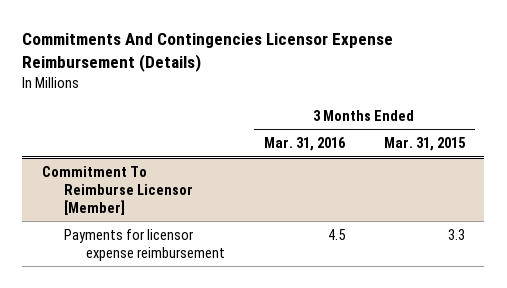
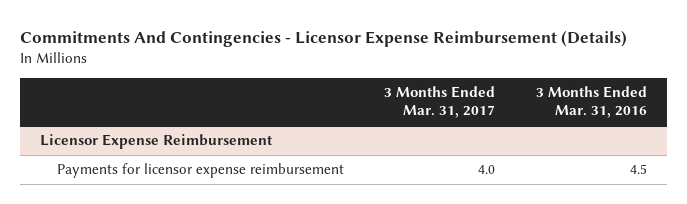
[22,33,394,72] Commitments And Contingencies Licensor Expense Reimbursement (Details) -> [20,30,628,48] Commitments And Contingencies - Licensor Expense Reimbursement (Details)
[383,137,466,152] Mar. 31, 2015 -> none
none -> [384,86,496,119] 3 Months Ended Mar. 31, 2017
[41,165,193,215] Commitment To Reimburse Licensor [Member] -> [40,134,274,150] Licensor Expense Reimbursement

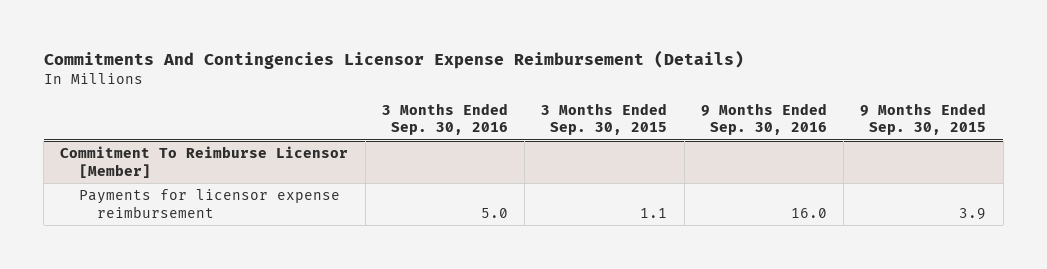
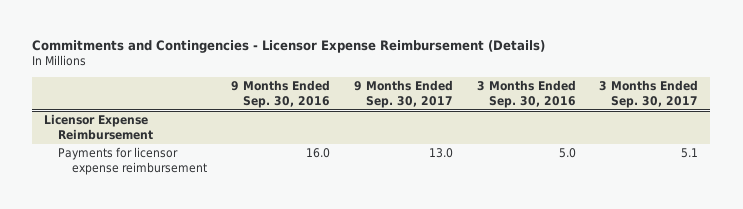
[43,49,744,69] Commitments And Contingencies Licensor Expense Reimbursement (Details) -> [32,39,546,53] Commitments and Contingencies - Licensor Expense Reimbursement (Details)
[541,102,668,135] 3 Months Ended Sep. 30, 2015 -> none
[860,102,987,135] 9 Months Ended Sep. 30, 2015 -> none
none -> [353,80,453,108] 9 Months Ended Sep. 30, 2017
none -> [599,80,699,108] 3 Months Ended Sep. 30, 2017
[60,146,349,178] Commitment To Reimburse Licensor [Member] -> [44,114,153,141] Licensor Expense Reimbursement

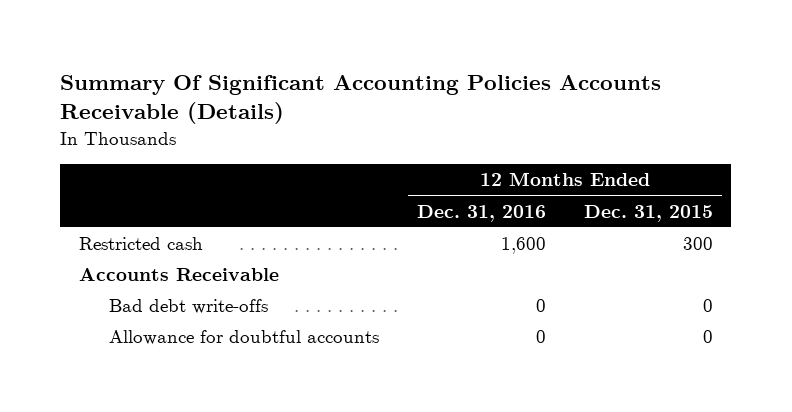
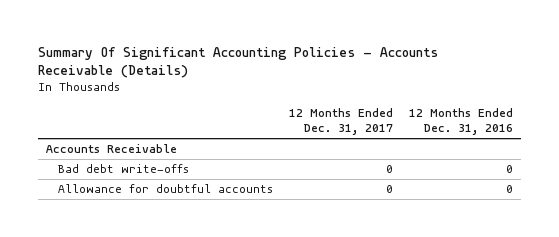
[60,74,662,125] Summary Of Significant Accounting Policies Accounts Receivable (Details) -> [38,46,439,79] Summary Of Significant Accounting Policies - Accounts Receivable (Details)
[583,204,713,222] Dec. 31, 2015 -> none
none -> [288,108,393,136] 12 Months Ended Dec. 31, 2017
[79,237,204,251] Restricted cash -> none

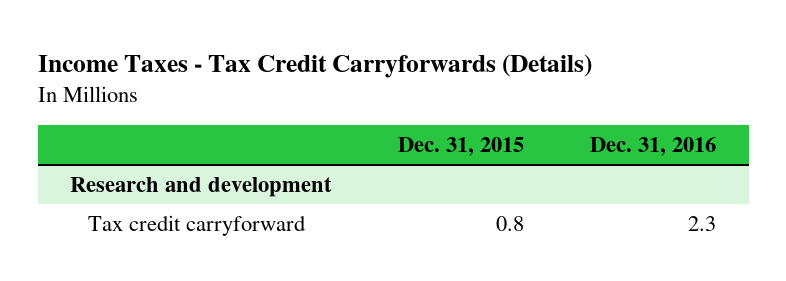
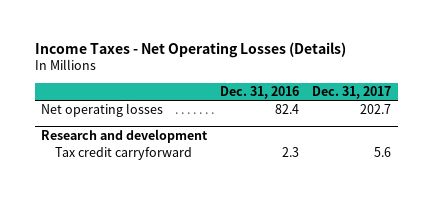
[37,54,592,79] Income Taxes - Tax Credit Carryforwards (Details) -> [34,41,346,58] Income Taxes - Net Operating Losses (Details)
[398,136,525,156] Dec. 31, 2015 -> none
none -> [312,85,392,99] Dec. 31, 2017
none -> [41,103,164,118] Net operating losses

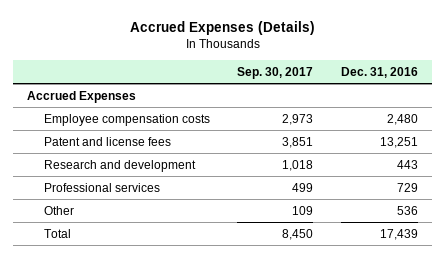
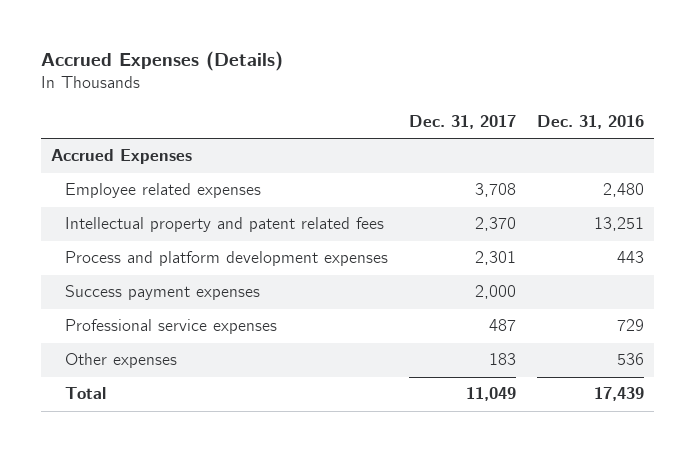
[237,66,314,79] Sep. 30, 2017 -> none
none -> [408,115,516,130] Dec. 31, 2017
[43,113,210,126] Employee compensation costs -> [64,183,261,199] Employee related expenses
[43,136,171,146] Patent and license fees -> [64,217,384,233] Intellectual property and patent related fees
[43,159,196,172] Research and development -> [64,251,388,267] Process and platform development expenses
none -> [64,285,260,301] Success payment expenses
[43,182,160,192] Professional services -> [64,319,277,335] Professional service expenses
[43,205,74,215] Other -> [64,353,177,369] Other expenses

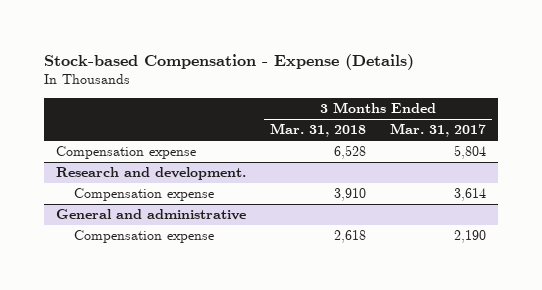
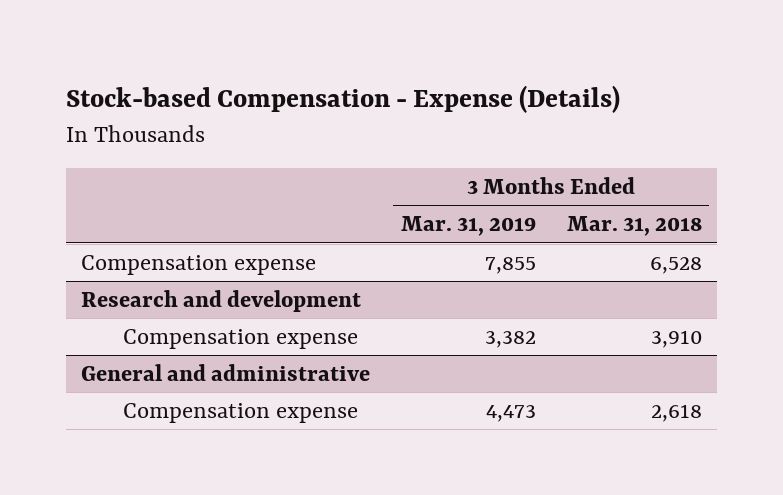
[390,123,487,138] Mar. 31, 2017 -> none
none -> [401,216,537,237] Mar. 31, 2019
[56,167,247,181] Research and development. -> [81,290,362,313] Research and development

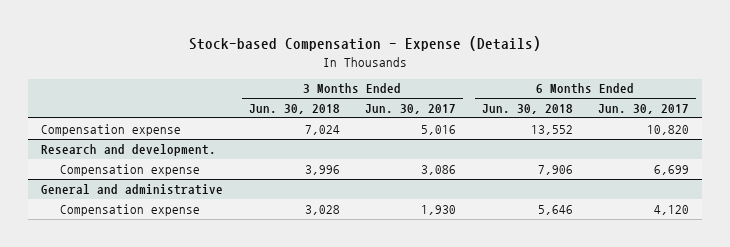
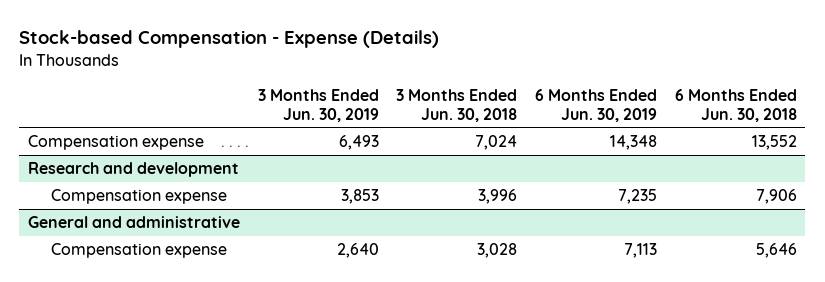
[365,104,457,115] Jun. 30, 2017 -> none
[598,104,690,115] Jun. 30, 2017 -> none
none -> [257,89,379,122] 3 Months Ended Jun. 30, 2019
none -> [535,89,658,122] 6 Months Ended Jun. 30, 2019
[41,143,217,156] Research and development. -> [28,162,240,178] Research and development

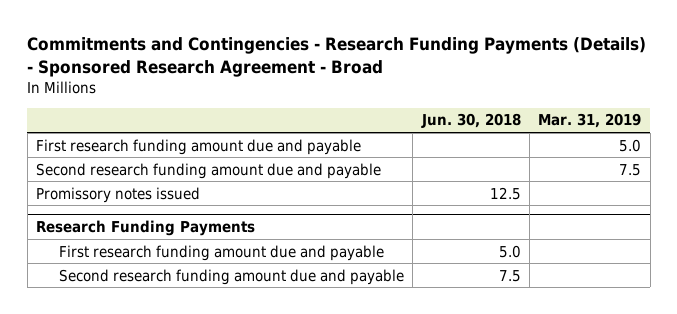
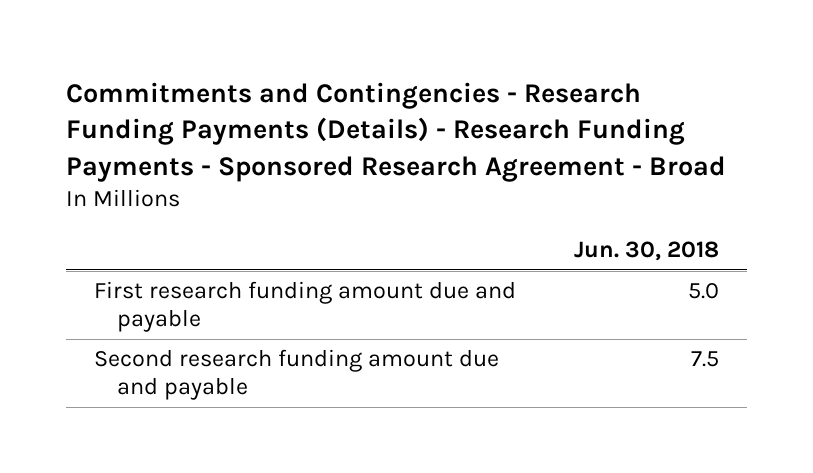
[27,36,647,77] Commitments and Contingencies - Research Funding Payments (Details) - Sponsored Research Agreement - Broad -> [65,81,726,182] Commitments and Contingencies - Research Funding Payments (Details) - Research Funding Payments - Sponsored Research Agreement - Broad
[538,113,642,129] Mar. 31, 2019 -> none
[35,138,361,155] First research funding amount due and payable -> none
[35,162,381,179] Second research funding amount due and payable -> none
[35,186,200,203] Promissory notes issued -> none
[35,219,255,236] Research Funding Payments -> none

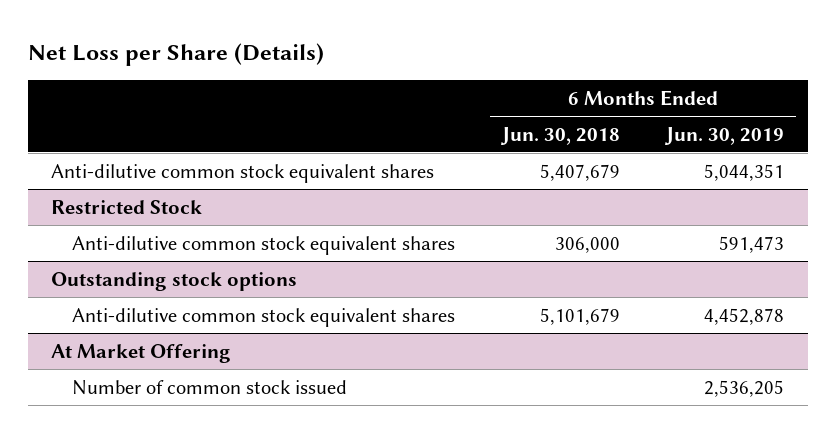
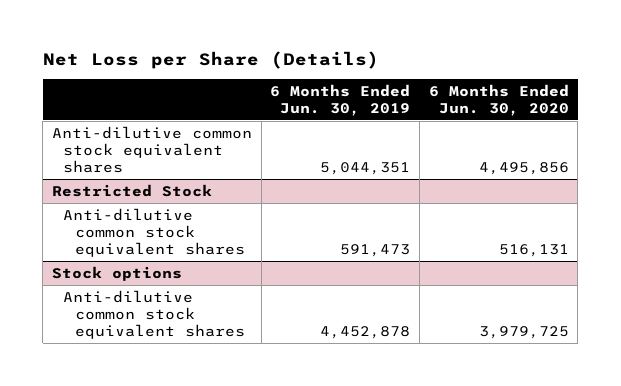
[499,126,620,145] Jun. 30, 2018 -> none
none -> [428,83,569,116] 6 Months Ended Jun. 30, 2020
[51,271,298,291] Outstanding stock options -> [51,265,182,281] Stock options
[51,343,232,363] At Market Offering -> none
[71,379,347,395] Number of common stock issued -> none

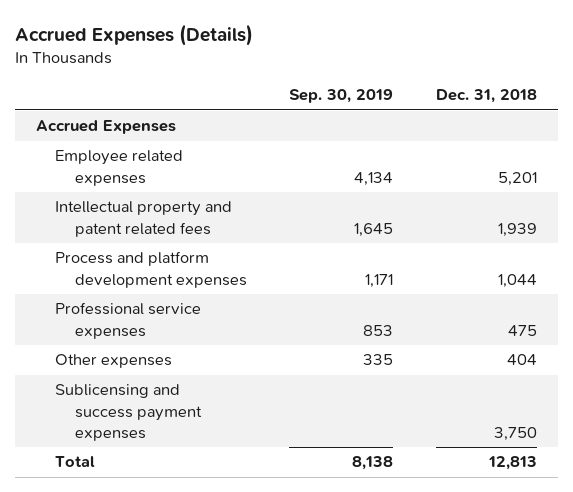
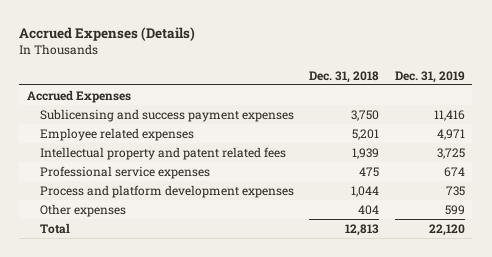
[289,89,394,104] Sep. 30, 2019 -> none
none -> [394,70,465,83] Dec. 31, 2019
[55,384,202,442] Sublicensing and success payment expenses -> [39,108,294,122] Sublicensing and success payment expenses
[55,251,247,288] Process and platform development expenses -> [39,184,294,198] Process and platform development expenses

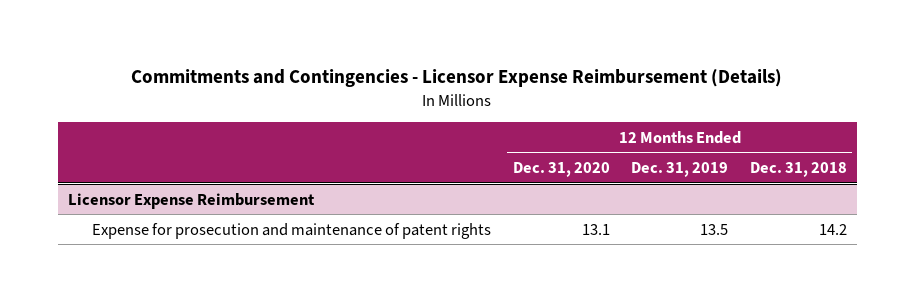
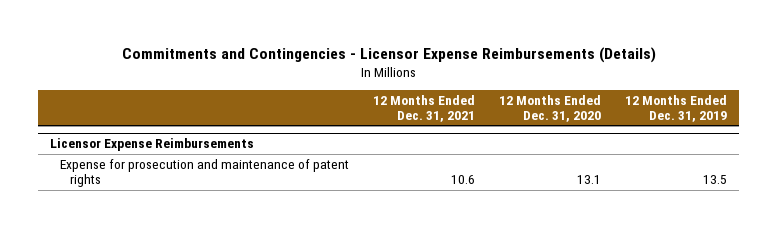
[131,69,783,88] Commitments and Contingencies - Licensor Expense Reimbursement (Details) -> [121,46,656,63] Commitments and Contingencies - Licensor Expense Reimbursements (Details)
[749,162,847,178] Dec. 31, 2018 -> none
none -> [373,94,476,123] 12 Months Ended Dec. 31, 2021
[68,192,316,209] Licensor Expense Reimbursement -> [49,138,254,152] Licensor Expense Reimbursements

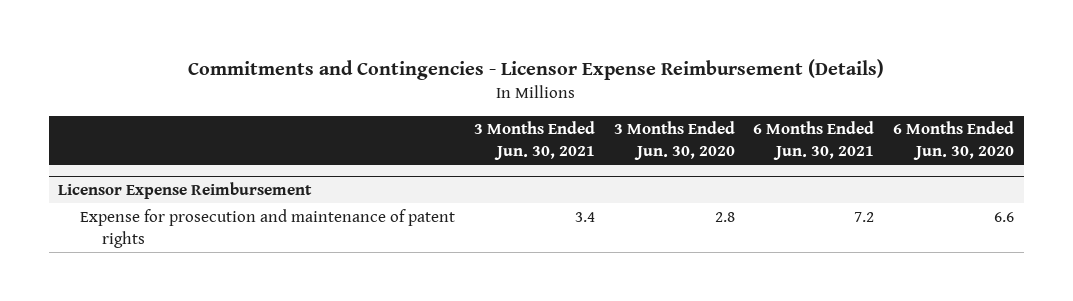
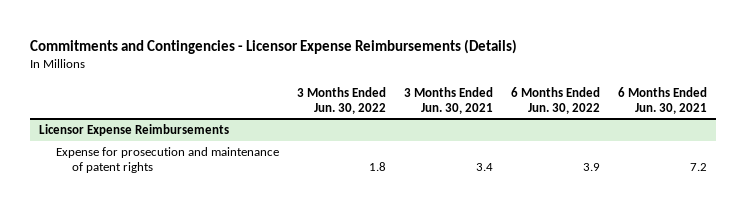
[188,59,885,81] Commitments and Contingencies - Licensor Expense Reimbursement (Details) -> [30,38,518,54] Commitments and Contingencies - Licensor Expense Reimbursements (Details)
[613,121,735,161] 3 Months Ended Jun. 30, 2020 -> none
[893,121,1015,161] 6 Months Ended Jun. 30, 2020 -> none
none -> [296,86,386,114] 3 Months Ended Jun. 30, 2022
none -> [511,86,601,114] 6 Months Ended Jun. 30, 2022
[58,181,313,199] Licensor Expense Reimbursement -> [39,124,230,137] Licensor Expense Reimbursements

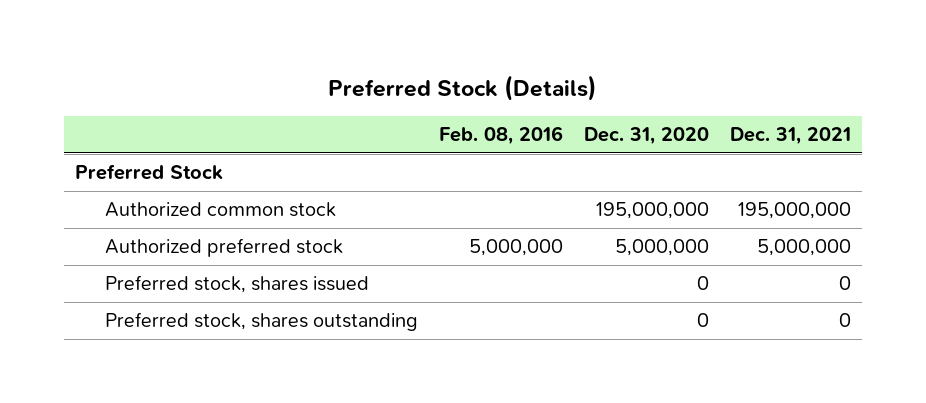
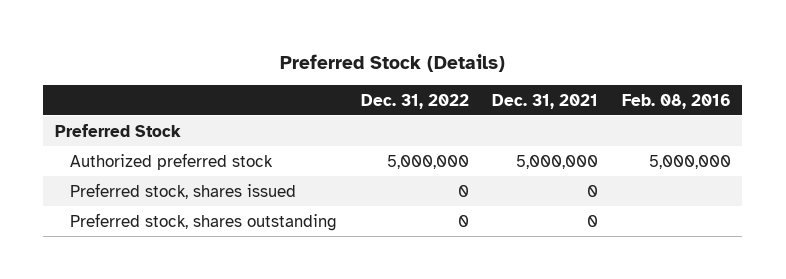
[584,127,710,146] Dec. 31, 2020 -> none
none -> [360,93,469,109] Dec. 31, 2022
[105,202,337,218] Authorized common stock -> none

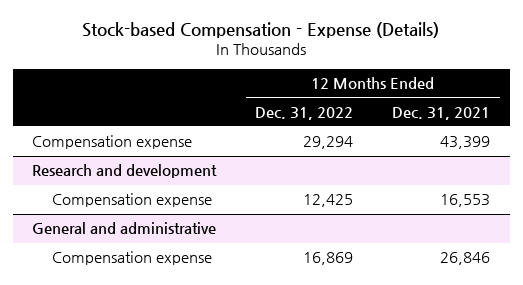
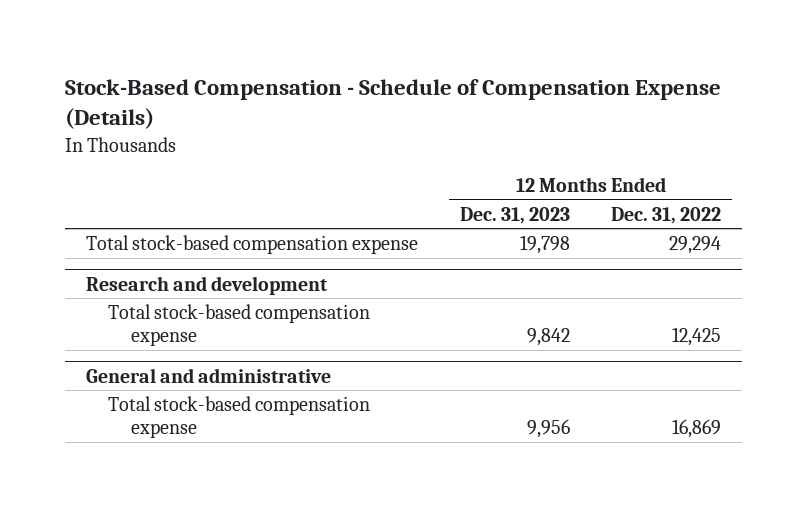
[82,22,440,39] Stock-based Compensation - Expense (Details) -> [64,78,721,130] Stock-Based Compensation - Schedule of Compensation Expense (Details)
[392,106,491,120] Dec. 31, 2021 -> none
none -> [459,206,570,224] Dec. 31, 2023
[32,135,193,150] Compensation expense -> [85,234,418,254] Total stock-based compensation expense
[51,193,212,208] Compensation expense -> [108,303,371,347] Total stock-based compensation expense
[51,251,212,266] Compensation expense -> [108,395,371,439] Total stock-based compensation expense

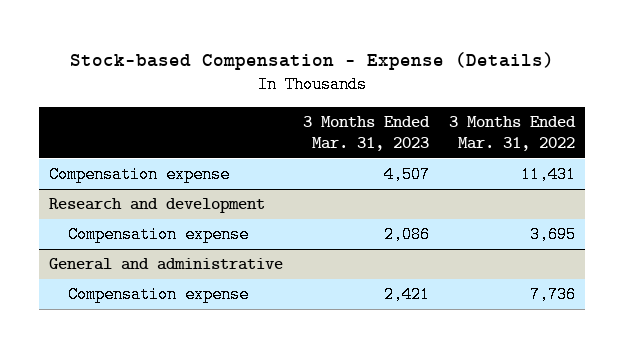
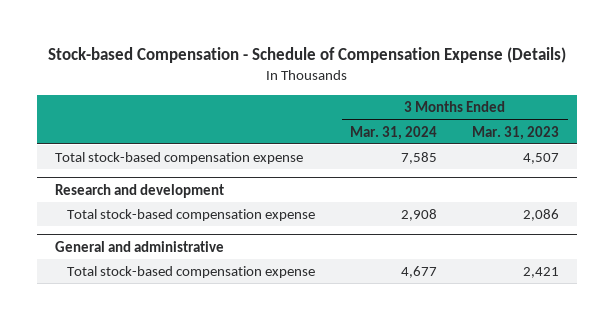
[70,52,555,71] Stock-based Compensation - Expense (Details) -> [47,47,566,64] Stock-based Compensation - Schedule of Compensation Expense (Details)
[449,116,577,151] 3 Months Ended Mar. 31, 2022 -> none
none -> [350,125,438,140] Mar. 31, 2024
[49,166,231,184] Compensation expense -> [54,152,303,165] Total stock-based compensation expense
[68,226,250,244] Compensation expense -> [67,209,316,222] Total stock-based compensation expense
[68,286,250,304] Compensation expense -> [67,266,316,279] Total stock-based compensation expense

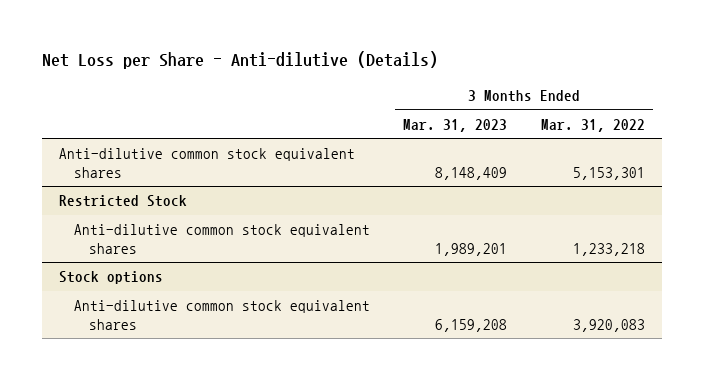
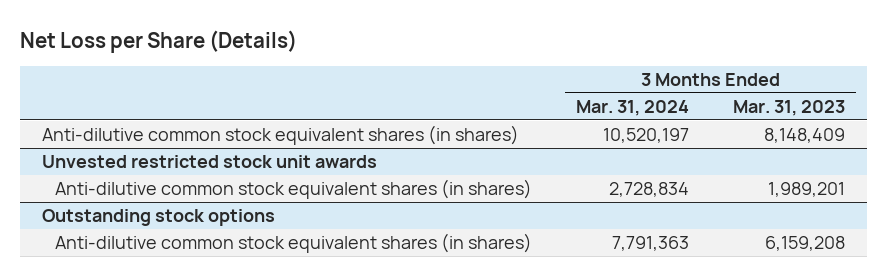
[42,51,439,70] Net Loss per Share - Anti-dilutive (Details) -> [20,29,298,53] Net Loss per Share (Details)
[540,118,645,132] Mar. 31, 2022 -> none
none -> [576,99,690,116] Mar. 31, 2024
[58,195,187,208] Restricted Stock -> none
[58,148,355,178] Anti-dilutive common stock equivalent shares -> [42,125,520,146] Anti-dilutive common stock equivalent shares (in shares)
none -> [42,155,378,169] Unvested restricted stock unit awards
[73,224,370,254] Anti-dilutive common stock equivalent shares -> [55,179,533,200] Anti-dilutive common stock equivalent shares (in shares)
[58,271,163,285] Stock options -> [42,209,276,227] Outstanding stock options
[73,300,370,330] Anti-dilutive common stock equivalent shares -> [55,233,533,254] Anti-dilutive common stock equivalent shares (in shares)

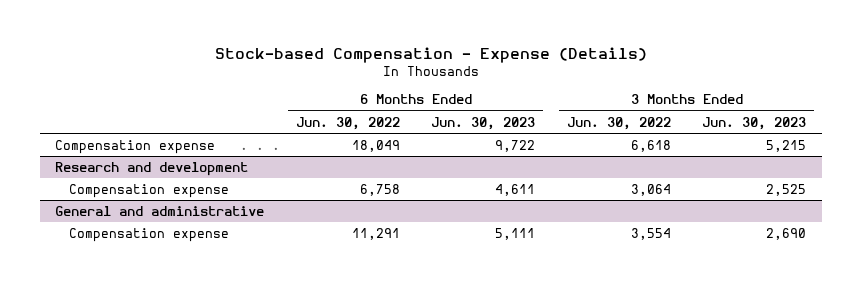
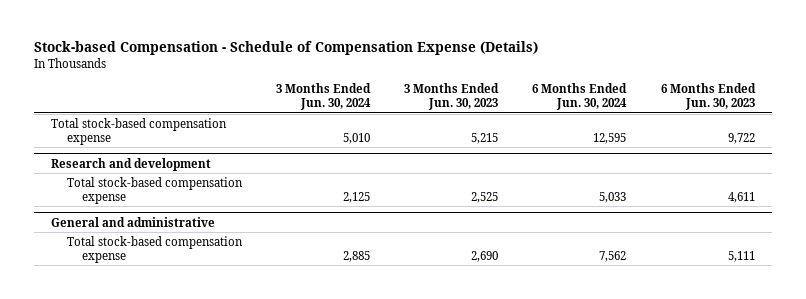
[214,46,647,63] Stock-based Compensation - Expense (Details) -> [34,41,539,56] Stock-based Compensation - Schedule of Compensation Expense (Details)
[295,116,400,130] Jun. 30, 2022 -> none
[566,116,671,130] Jun. 30, 2022 -> none
none -> [276,83,372,111] 3 Months Ended Jun. 30, 2024
none -> [532,83,628,111] 6 Months Ended Jun. 30, 2024
[55,139,216,154] Compensation expense -> [51,117,228,145] Total stock-based compensation expense
[68,183,229,198] Compensation expense -> [66,176,243,204] Total stock-based compensation expense
[68,227,229,242] Compensation expense -> [66,235,243,263] Total stock-based compensation expense

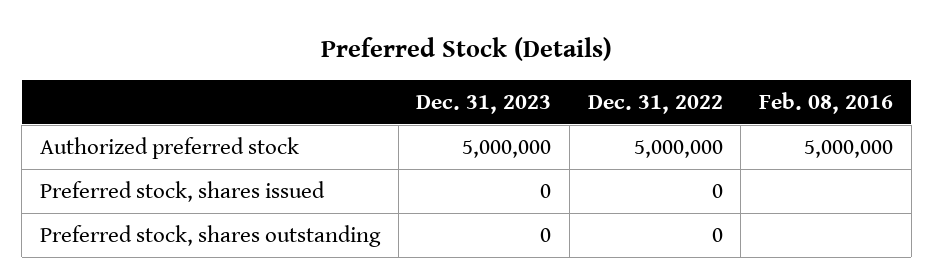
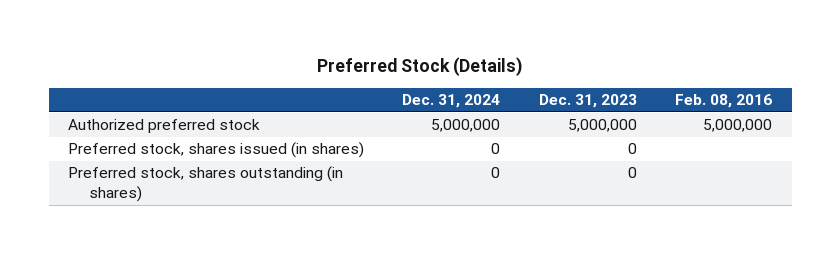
[587,94,723,114] Dec. 31, 2022 -> none
none -> [402,93,501,108] Dec. 31, 2024
[40,180,326,202] Preferred stock, shares issued -> [67,142,364,159] Preferred stock, shares issued (in shares)
[40,224,382,247] Preferred stock, shares outstanding -> [67,166,343,202] Preferred stock, shares outstanding (in shares)

